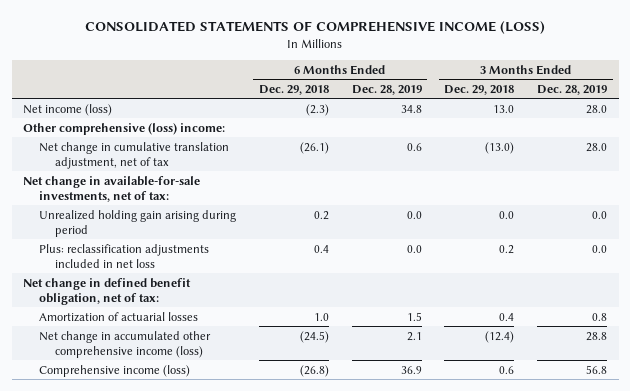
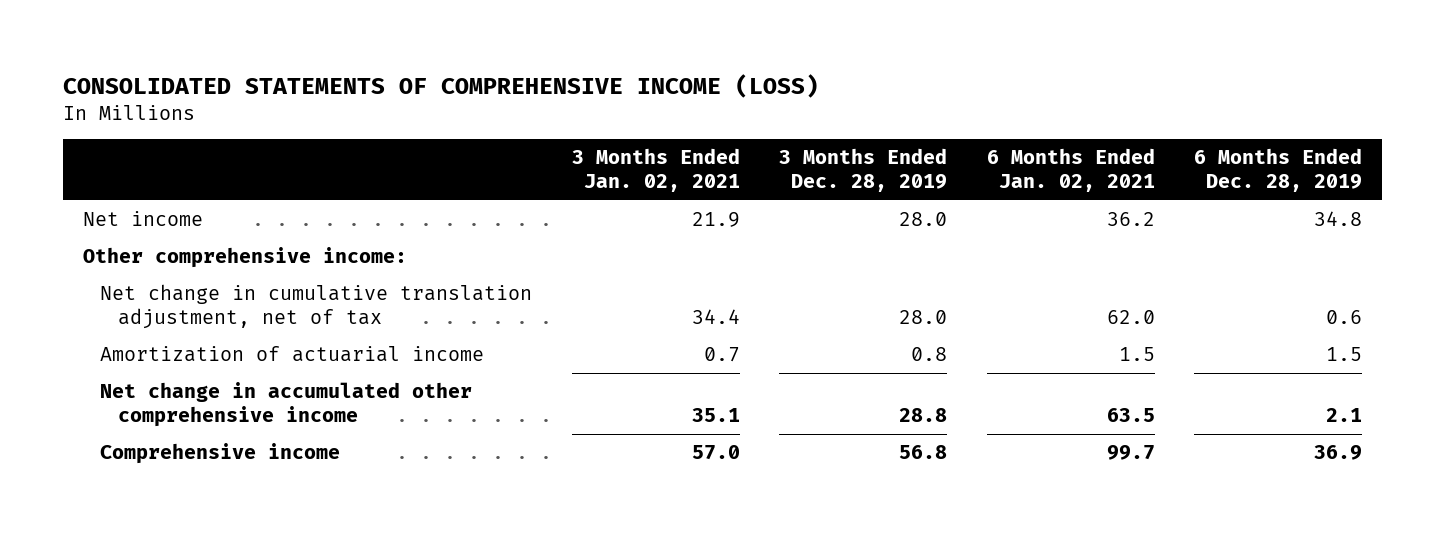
[258,84,329,95] Dec. 29, 2018 -> none
[444,84,515,95] Dec. 29, 2018 -> none
none -> [571,148,740,193] 3 Months Ended Jan. 02, 2021
none -> [986,148,1155,193] 6 Months Ended Jan. 02, 2021
[22,103,112,116] Net income (loss) -> [82,211,203,227] Net income
[22,122,225,135] Other comprehensive (loss) income: -> [82,247,407,269] Other comprehensive income:
[22,175,200,202] Net change in available-for-sale investments, net of tax: -> none
[39,209,237,237] Unrealized holding gain arising during period -> none
[39,243,210,268] Plus: reclassification adjustments included in net loss -> none
[22,277,191,305] Net change in defined benefit obligation, net of tax: -> none
[39,311,199,322] Amortization of actuarial losses -> [100,346,485,363] Amortization of actuarial income
[39,330,212,358] Net change in accumulated other comprehensive income (loss) -> [100,382,473,428] Net change in accumulated other comprehensive income
[39,364,191,377] Comprehensive income (loss) -> [100,443,341,465] Comprehensive income

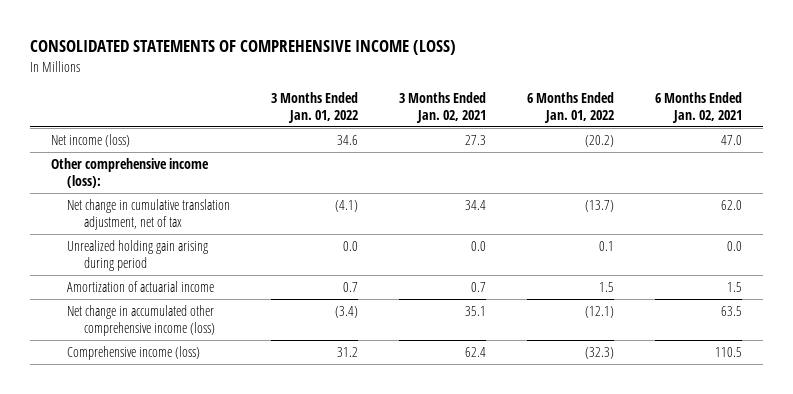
[779,148,948,193] 3 Months Ended Dec. 28, 2019 -> none
[1193,148,1362,193] 6 Months Ended Dec. 28, 2019 -> none
none -> [271,91,359,123] 3 Months Ended Jan. 01, 2022
none -> [527,91,615,123] 6 Months Ended Jan. 01, 2022
[82,211,203,227] Net income -> [50,134,130,148] Net income (loss)
[691,212,740,228] 21.9 -> [465,135,487,146] 27.3
[1106,212,1155,227] 36.2 -> [721,135,743,146] 47.0
[82,247,407,269] Other comprehensive income: -> [50,158,209,188] Other comprehensive income (loss):
none -> [67,240,209,271] Unrealized holding gain arising during period
[100,382,473,428] Net change in accumulated other comprehensive income -> [67,305,216,336] Net change in accumulated other comprehensive income (loss)
[100,443,341,465] Comprehensive income -> [67,346,201,361] Comprehensive income (loss)
[691,445,740,461] 57.0 -> [465,347,487,358] 62.4
[1106,445,1155,461] 99.7 -> [715,347,743,358] 110.5

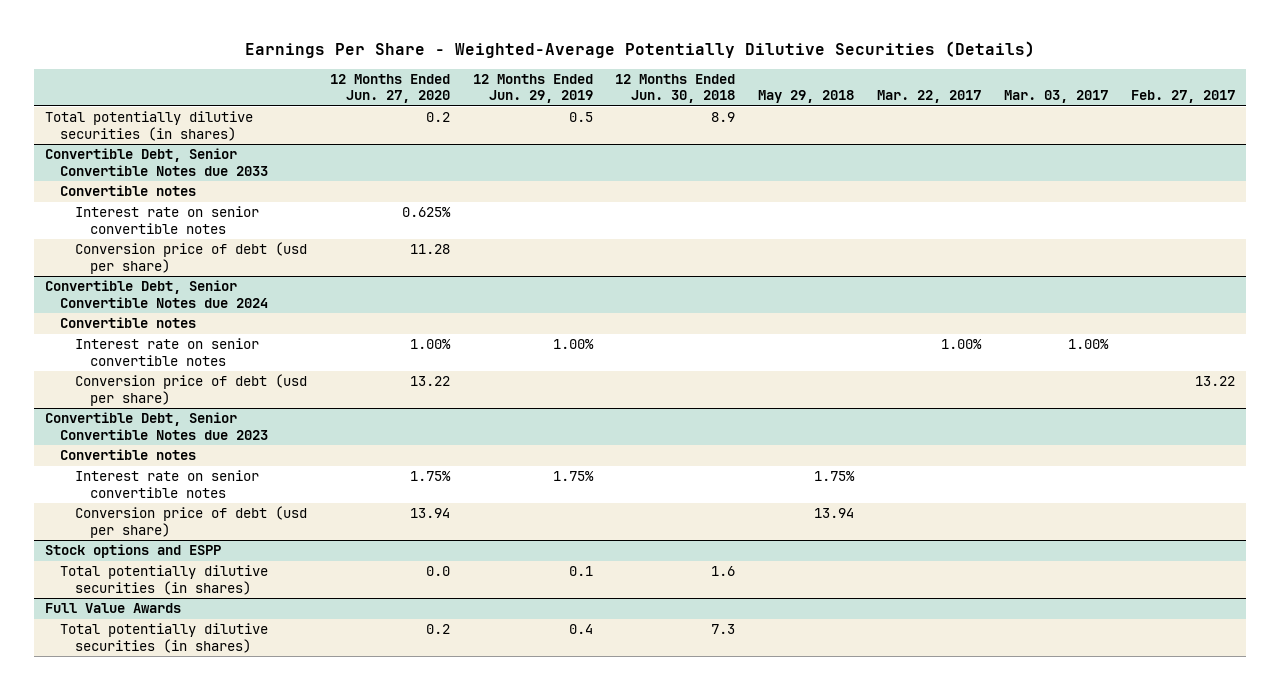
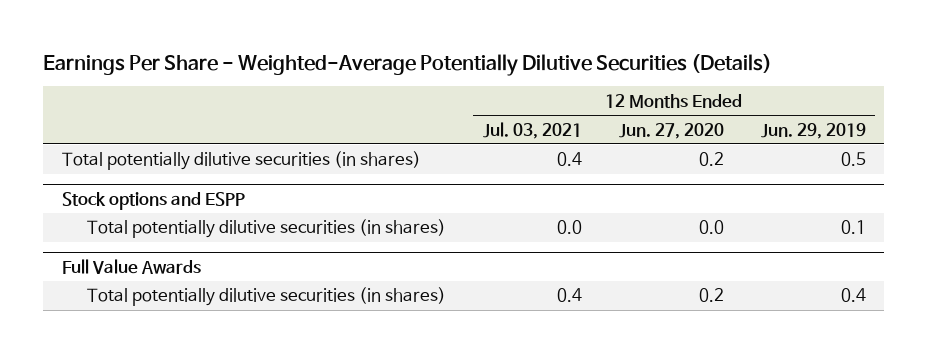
[615,74,736,104] 12 Months Ended Jun. 30, 2018 -> none
[758,90,855,104] May 29, 2018 -> none
[877,90,982,104] Mar. 22, 2017 -> none
[1003,90,1108,104] Mar. 03, 2017 -> none
[1130,90,1235,104] Feb. 27, 2017 -> none
none -> [482,121,582,139] Jul. 03, 2021
[45,148,269,176] Convertible Debt, Senior Convertible Notes due 2033 -> none
[60,185,197,197] Convertible notes -> none
[74,206,259,234] Interest rate on senior convertible notes -> none
[74,242,307,274] Conversion price of debt (usd per share) -> none
[45,280,269,308] Convertible Debt, Senior Convertible Notes due 2024 -> none
[60,317,197,329] Convertible notes -> none
[74,338,259,366] Interest rate on senior convertible notes -> none
[74,374,307,406] Conversion price of debt (usd per share) -> none
[45,412,269,440] Convertible Debt, Senior Convertible Notes due 2023 -> none
[60,449,197,461] Convertible notes -> none
[74,470,259,498] Interest rate on senior convertible notes -> none
[74,506,307,538] Conversion price of debt (usd per share) -> none

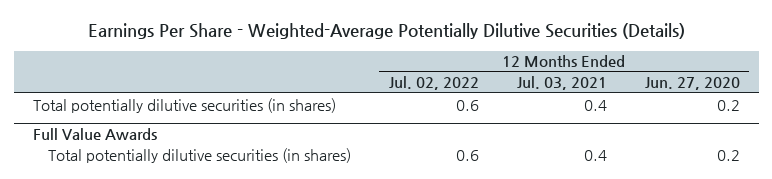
[760,122,866,139] Jun. 29, 2019 -> none
none -> [388,76,479,91] Jul. 02, 2022
[61,191,245,210] Stock options and ESPP -> none
[86,219,446,239] Total potentially dilutive securities (in shares) -> none

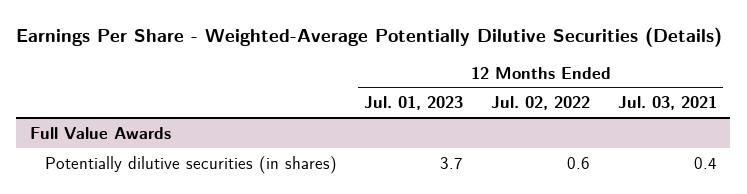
[644,77,740,91] Jun. 27, 2020 -> none
none -> [364,96,464,111] Jul. 01, 2023
[32,97,336,113] Total potentially dilutive securities (in shares) -> none
[47,147,351,163] Total potentially dilutive securities (in shares) -> [44,155,337,174] Potentially dilutive securities (in shares)

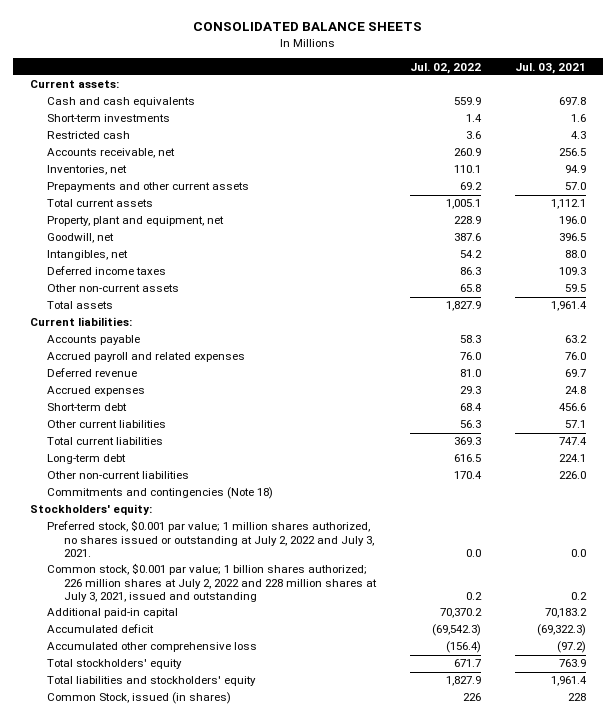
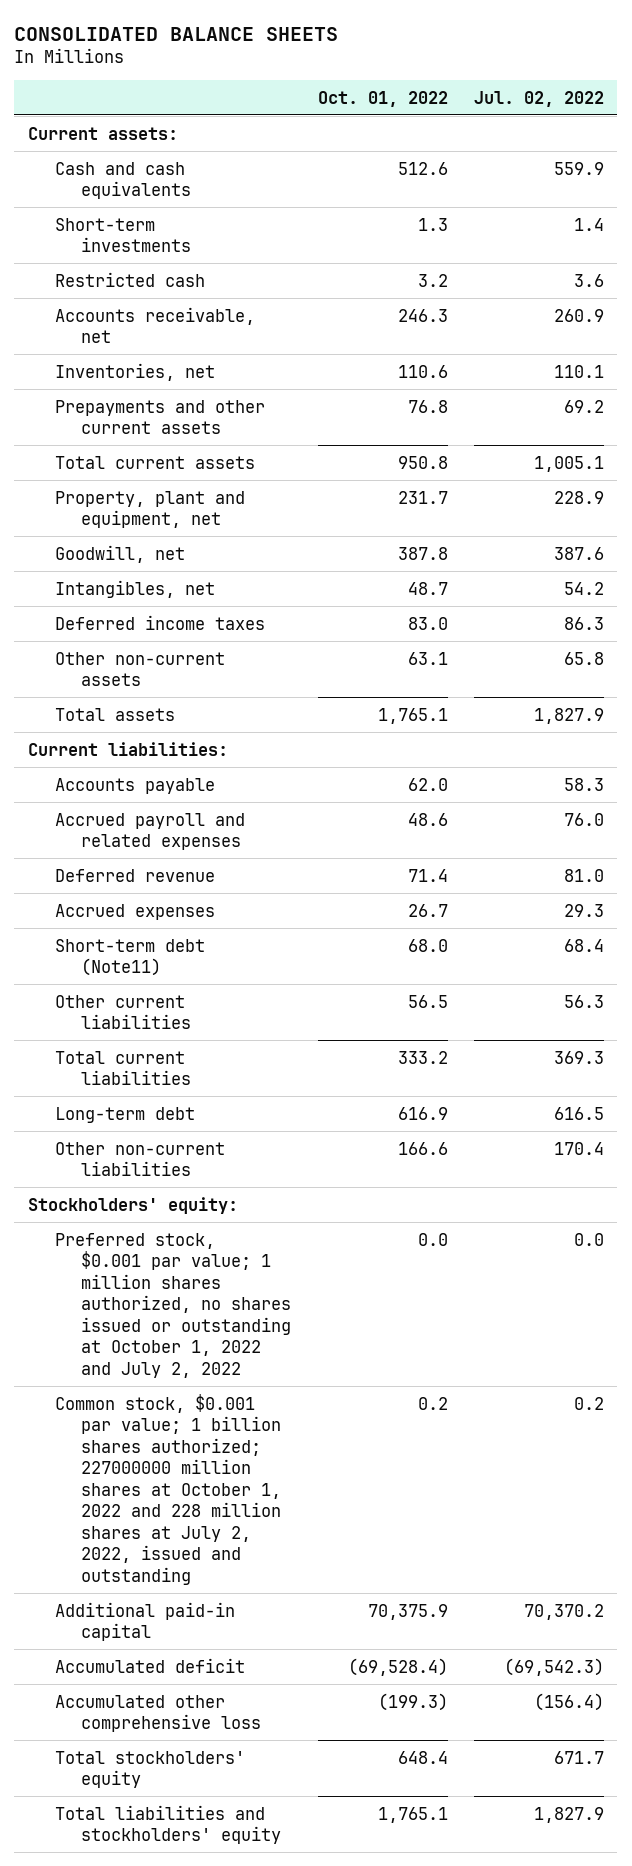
[514,62,586,74] Jul. 03, 2021 -> none
none -> [317,90,448,107] Oct. 01, 2022
[46,403,127,412] Short-term debt -> [54,938,205,977] Short-term debt (Note11)
[46,487,273,500] Commitments and contingencies (Note 18) -> none
[46,520,374,558] Preferred stock, $0.001 par value; 1 million shares authorized, no shares issued or outstanding at July 2, 2022 and July 3, 2021. -> [54,1232,292,1378] Preferred stock, $0.001 par value; 1 million shares authorized, no shares issued or outstanding at October 1, 2022 and July 2, 2022
[46,563,377,603] Common stock, $0.001 par value; 1 billion shares authorized; 226 million shares at July 2, 2022 and 228 million shares at July 3, 2021, issued and outstanding -> [54,1393,282,1585] Common stock, $0.001 par value; 1 billion shares authorized; 227000000 million shares at October 1, 2022 and 228 million shares at July 2, 2022, issued and outstanding
[46,692,231,705] Common Stock, issued (in shares) -> none

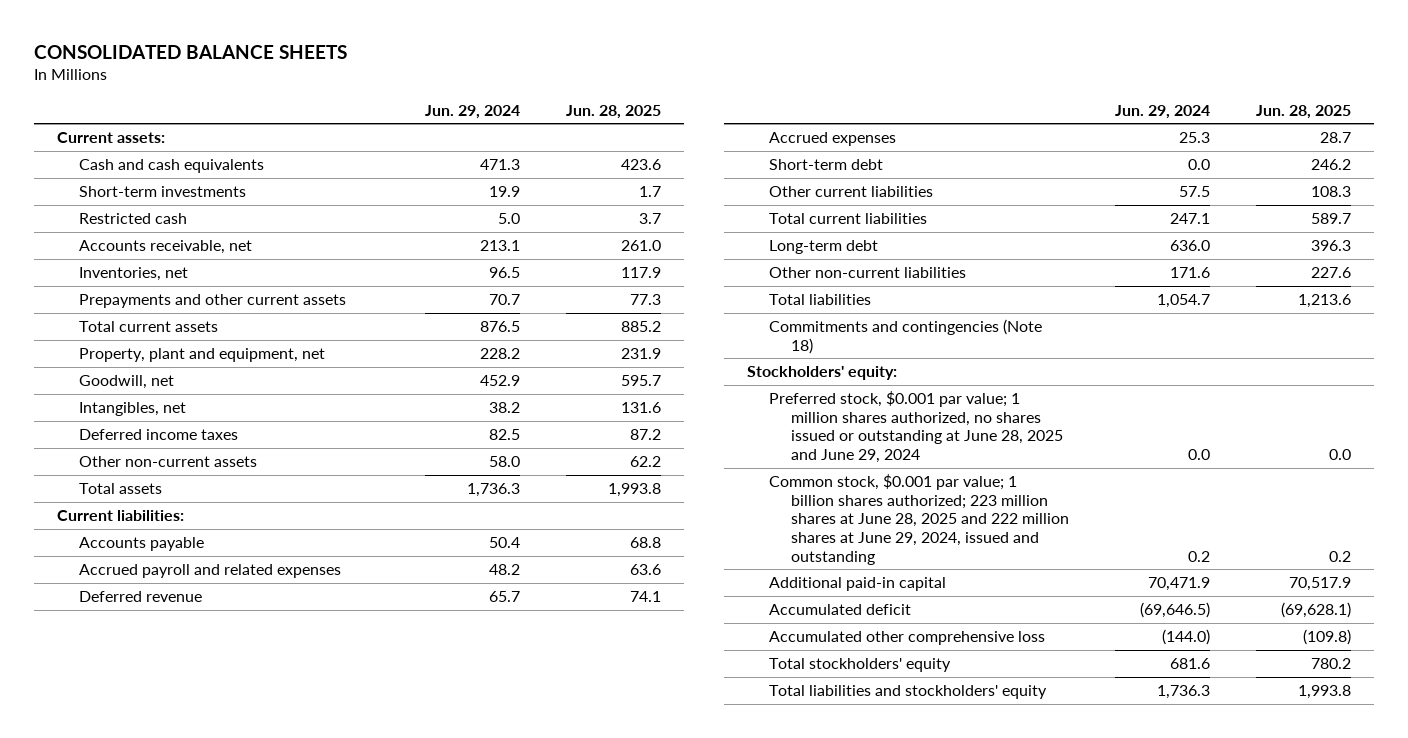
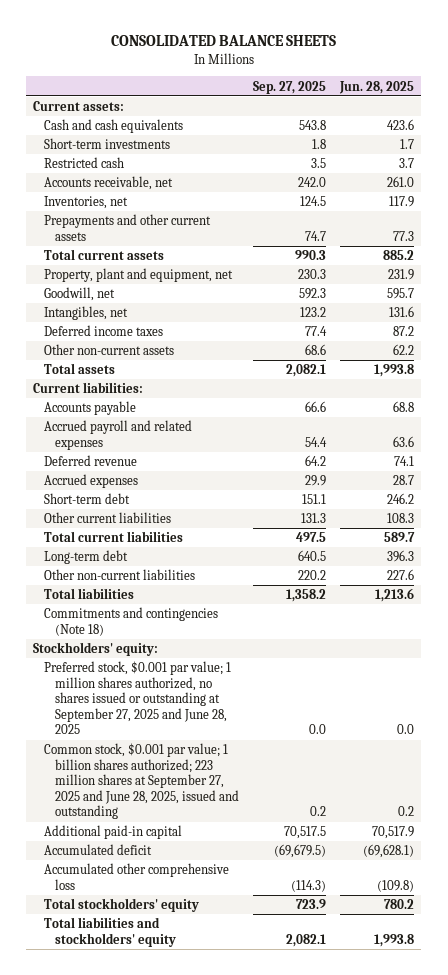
[424,104,520,119] Jun. 29, 2024 -> none
none -> [253,80,327,94] Sep. 27, 2025
[769,391,1064,464] Preferred stock, $0.001 par value; 1 million shares authorized, no shares issued or outstanding at June 28, 2025 and June 29, 2024 -> [44,661,232,735] Preferred stock, $0.001 par value; 1 million shares authorized, no shares issued or outstanding at September 27, 2025 and June 28, 2025
[769,474,1070,565] Common stock, $0.001 par value; 1 billion shares authorized; 223 million shares at June 28, 2025 and 222 million shares at June 29, 2024, issued and outstanding -> [44,743,240,820] Common stock, $0.001 par value; 1 billion shares authorized; 223 million shares at September 27, 2025 and June 28, 2025, issued and outstanding

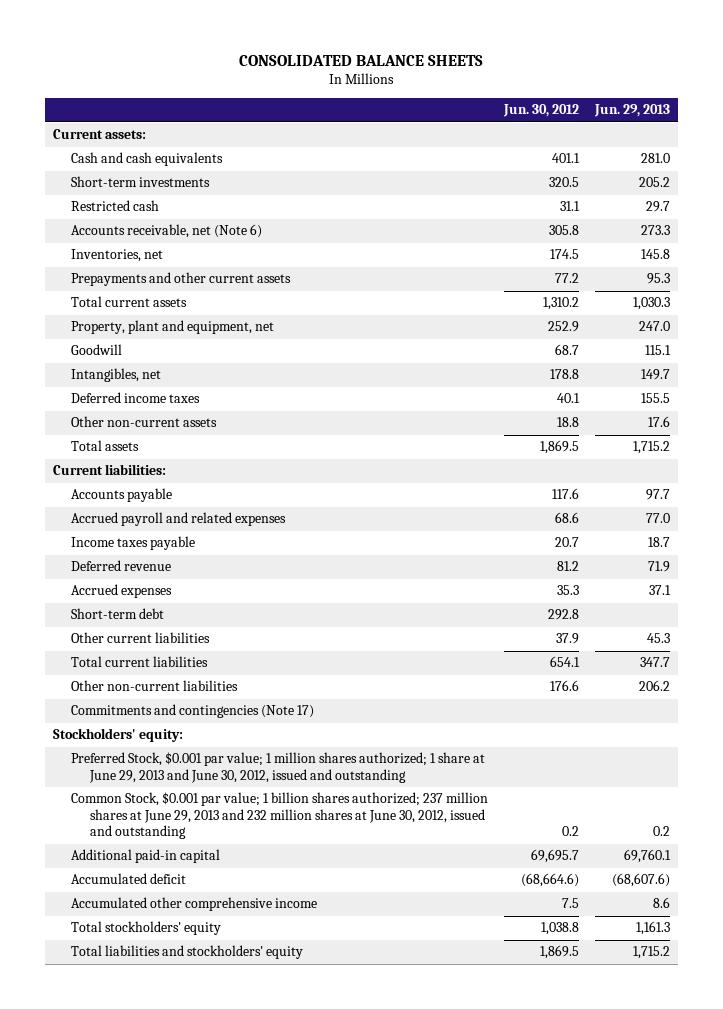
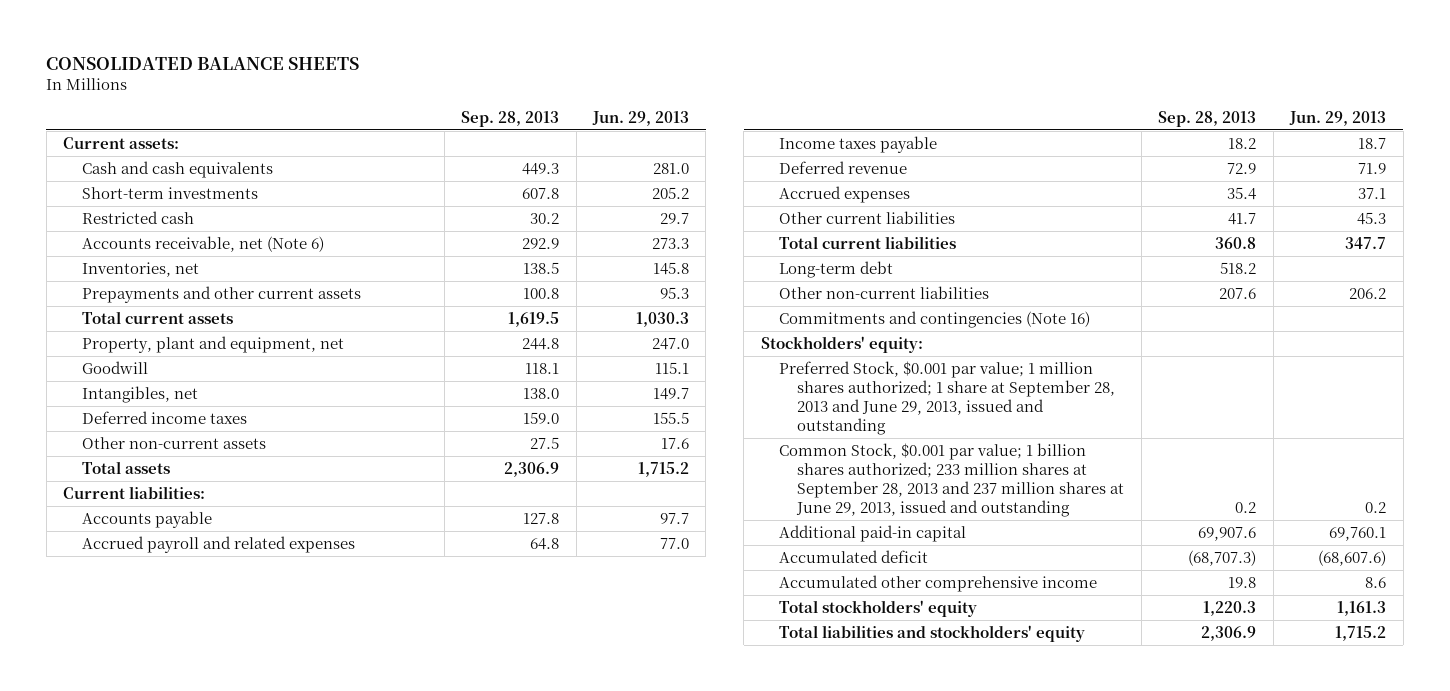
[503,104,580,118] Jun. 30, 2012 -> none
none -> [461,111,560,128] Sep. 28, 2013
[71,608,165,620] Short-term debt -> none
none -> [778,260,893,278] Long-term debt
[71,704,315,719] Commitments and contingencies (Note 17) -> [778,310,1090,328] Commitments and contingencies (Note 16)
[71,752,486,783] Preferred Stock, $0.001 par value; 1 million shares authorized; 1 share at June 29, 2013 and June 30, 2012, issued and outstanding -> [778,360,1116,436] Preferred Stock, $0.001 par value; 1 million shares authorized; 1 share at September 28, 2013 and June 29, 2013, issued and outstanding
[71,792,489,840] Common Stock, $0.001 par value; 1 billion shares authorized; 237 million shares at June 29, 2013 and 232 million shares at June 30, 2012, issued and outstanding -> [778,442,1125,518] Common Stock, $0.001 par value; 1 billion shares authorized; 233 million shares at September 28, 2013 and 237 million shares at June 29, 2013, issued and outstanding

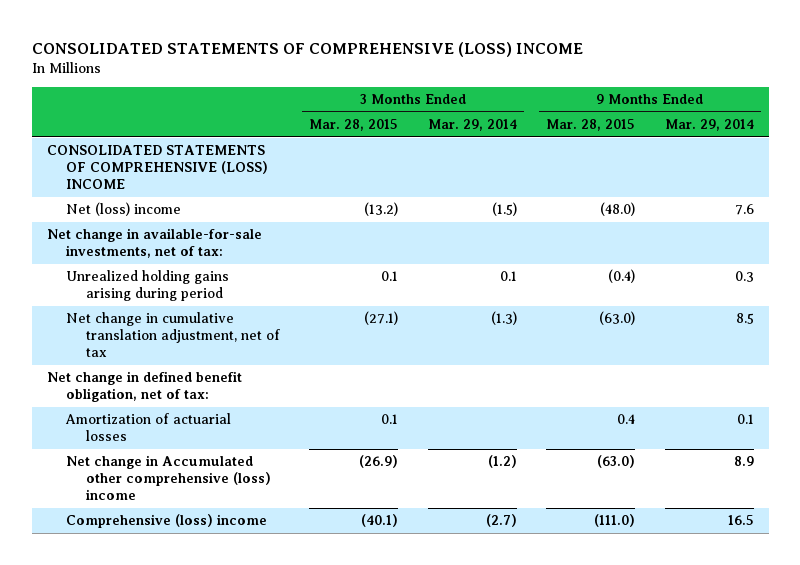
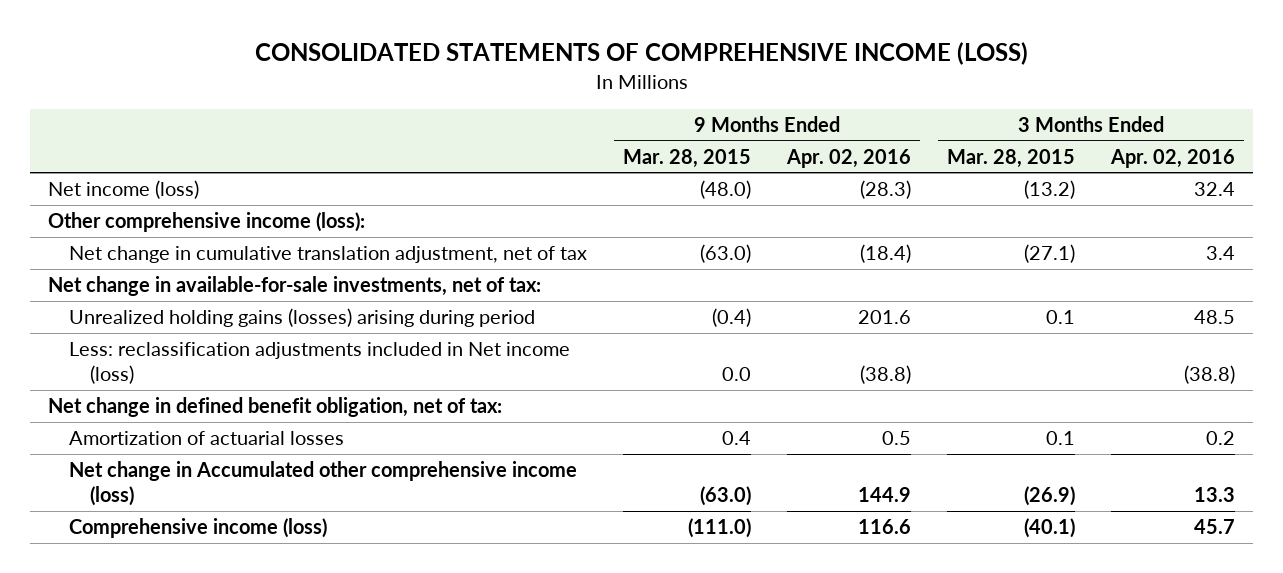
[31,41,583,57] CONSOLIDATED STATEMENTS OF COMPREHENSIVE (LOSS) INCOME -> [254,42,1028,66] CONSOLIDATED STATEMENTS OF COMPREHENSIVE INCOME (LOSS)
[427,119,517,132] Mar. 29, 2014 -> none
[664,119,754,132] Mar. 29, 2014 -> none
none -> [786,148,912,168] Apr. 02, 2016
none -> [1110,148,1236,168] Apr. 02, 2016
[46,145,269,190] CONSOLIDATED STATEMENTS OF COMPREHENSIVE (LOSS) INCOME -> none
[66,270,230,302] Unrealized holding gains arising during period -> none
[66,202,182,217] Net (loss) income -> [47,180,199,200] Net income (loss)
none -> [47,212,365,233] Other comprehensive income (loss):
[46,228,262,259] Net change in available-for-sale investments, net of tax: -> [47,276,541,297] Net change in available-for-sale investments, net of tax:
none -> [68,308,535,328] Unrealized holding gains (losses) arising during period
none -> [68,342,570,384] Less: reclassification adjustments included in Net income (loss)
[66,455,271,501] Net change in Accumulated other comprehensive (loss) income -> [68,461,577,506] Net change in Accumulated other comprehensive income (loss)
[66,514,268,529] Comprehensive (loss) income -> [68,518,327,539] Comprehensive income (loss)

